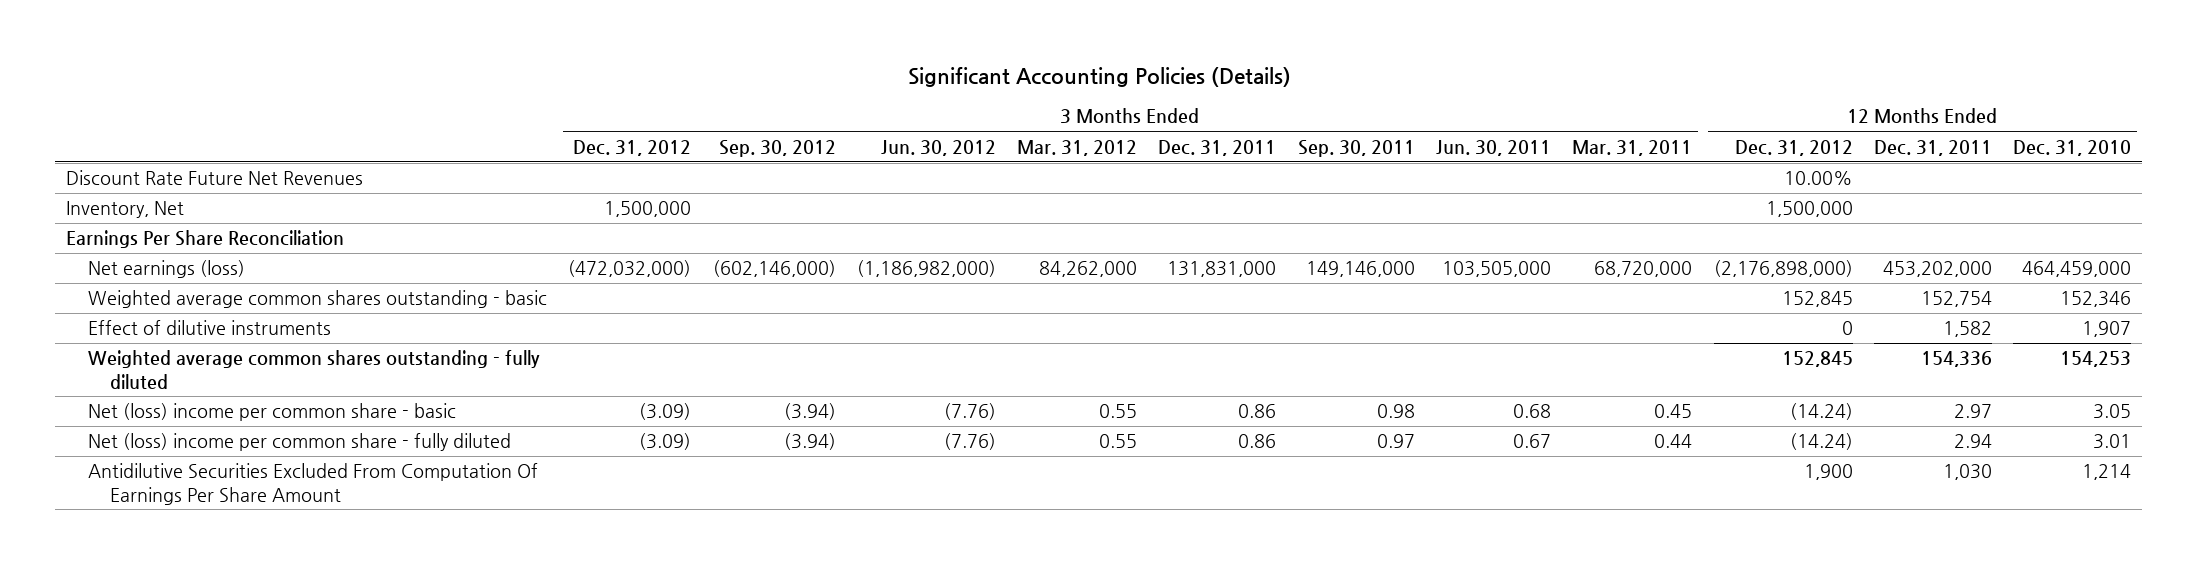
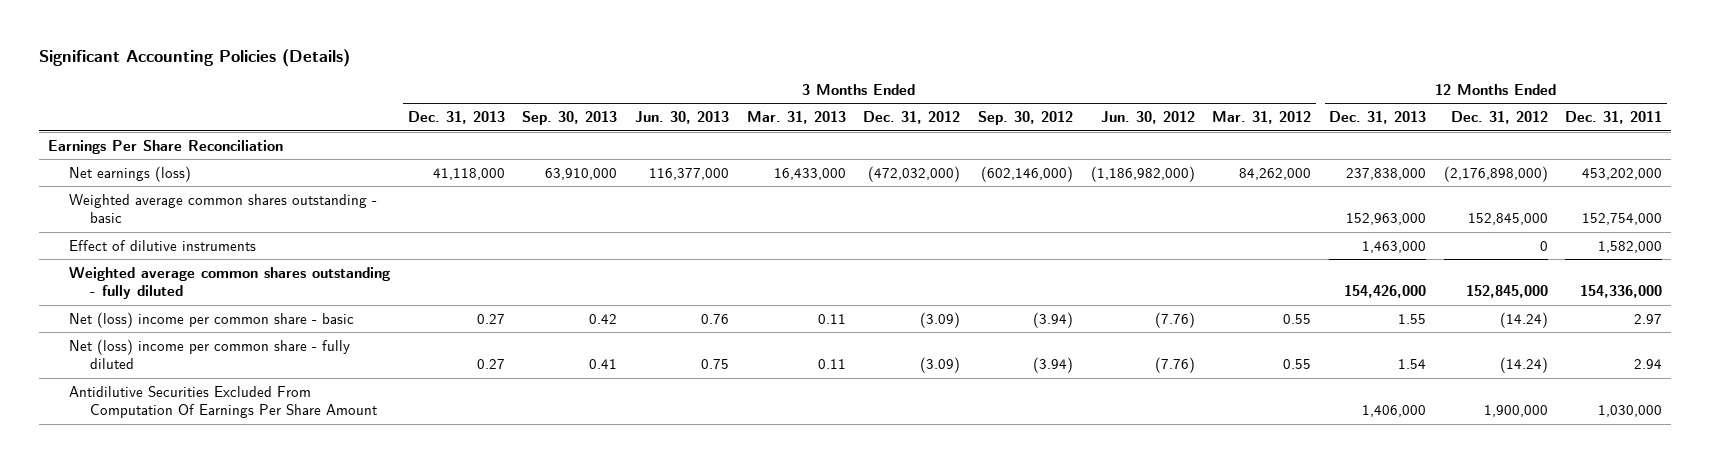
[1158,139,1277,156] Dec. 31, 2011 -> none
[1297,139,1415,157] Sep. 30, 2011 -> none
[1436,139,1552,156] Jun. 30, 2011 -> none
[1572,139,1693,156] Mar. 31, 2011 -> none
[2013,139,2132,156] Dec. 31, 2010 -> none
none -> [407,111,505,125] Dec. 31, 2013
none -> [522,111,618,126] Sep. 30, 2013
none -> [634,111,729,125] Jun. 30, 2013
none -> [746,111,846,125] Mar. 31, 2013
none -> [1328,111,1426,125] Dec. 31, 2013
[65,170,363,186] Discount Rate Future Net Revenues -> none
[65,201,184,219] Inventory, Net -> none
[1781,291,1853,308] 152,845 -> [1467,213,1548,226] 152,845,000
[1920,291,1992,308] 152,754 -> [1582,213,1663,226] 152,754,000
[1942,321,1992,338] 1,582 -> [1598,240,1663,253] 1,582,000
[1781,351,1853,368] 152,845 -> [1465,285,1548,299] 152,845,000
[1920,351,1992,368] 154,336 -> [1580,285,1663,299] 154,336,000
[1803,464,1853,481] 1,900 -> [1483,405,1548,418] 1,900,000
[1942,464,1992,481] 1,030 -> [1598,405,1663,418] 1,030,000

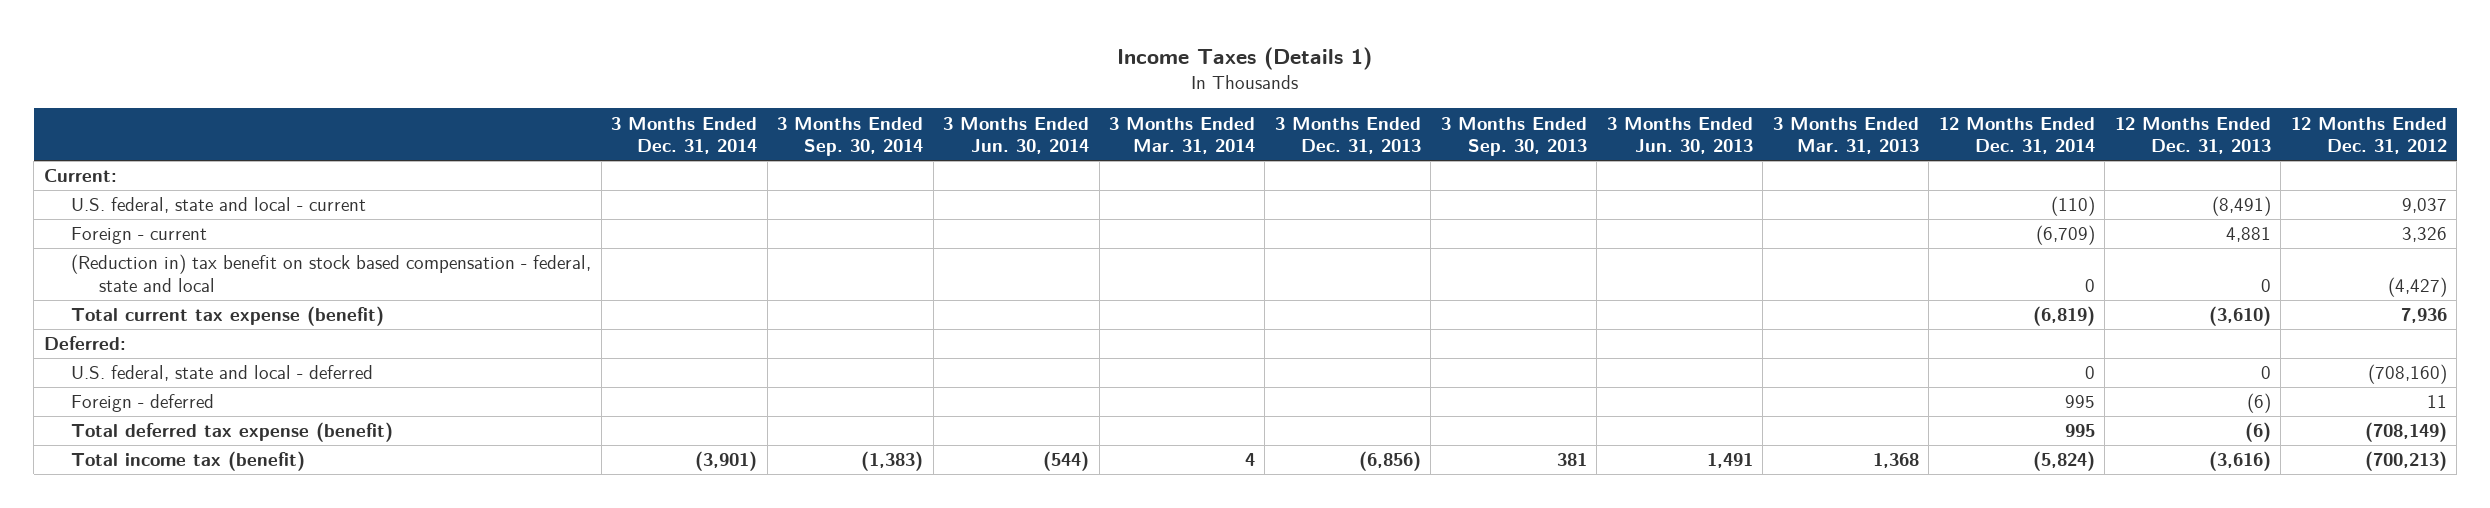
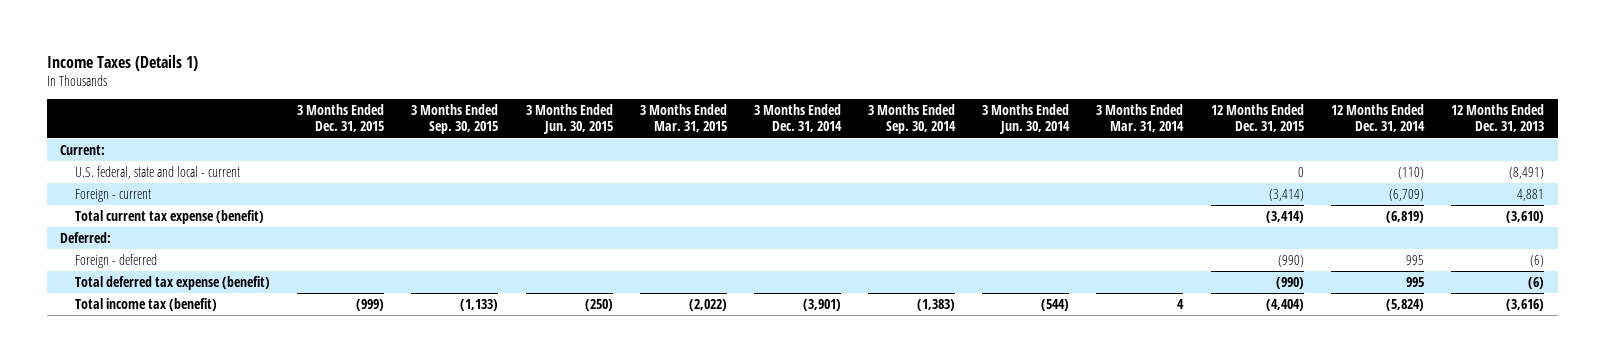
[1274,116,1421,155] 3 Months Ended Dec. 31, 2013 -> none
[1440,116,1587,157] 3 Months Ended Sep. 30, 2013 -> none
[1606,116,1753,155] 3 Months Ended Jun. 30, 2013 -> none
[1772,116,1919,155] 3 Months Ended Mar. 31, 2013 -> none
[2290,116,2447,155] 12 Months Ended Dec. 31, 2012 -> none
none -> [297,103,385,133] 3 Months Ended Dec. 31, 2015
none -> [411,103,499,135] 3 Months Ended Sep. 30, 2015
none -> [525,103,613,135] 3 Months Ended Jun. 30, 2015
none -> [639,103,727,133] 3 Months Ended Mar. 31, 2015
none -> [1210,103,1304,133] 12 Months Ended Dec. 31, 2015
[71,254,592,292] (Reduction in) tax benefit on stock based compensation - federal, state and local -> none
[71,365,374,382] U.S. federal, state and local - deferred -> none

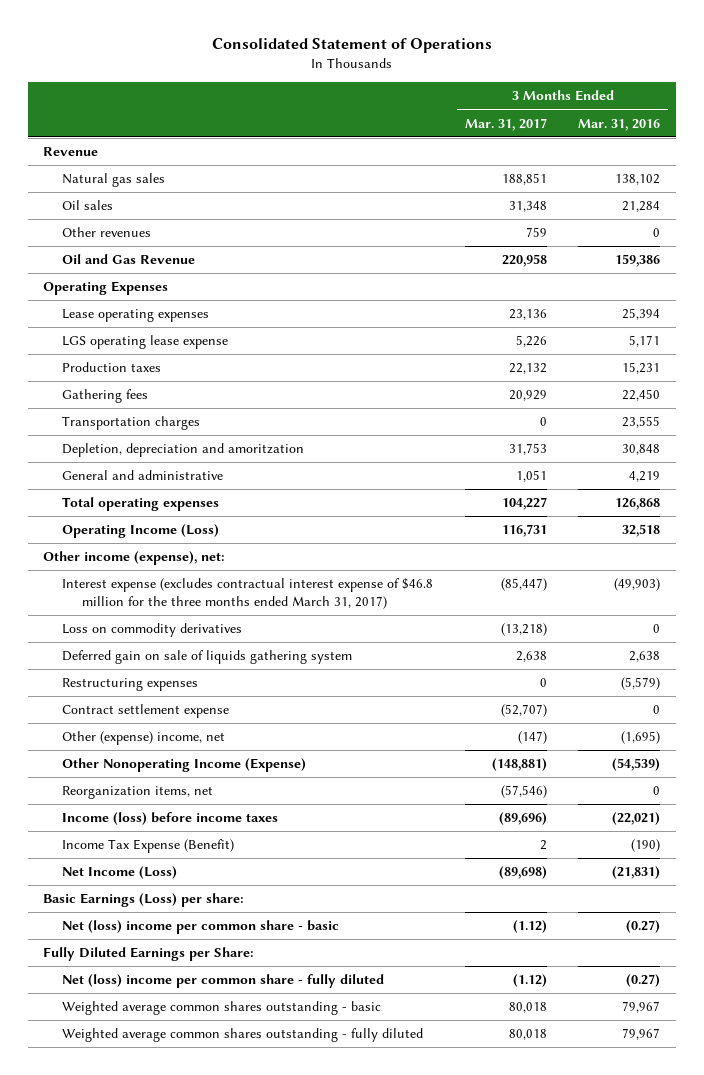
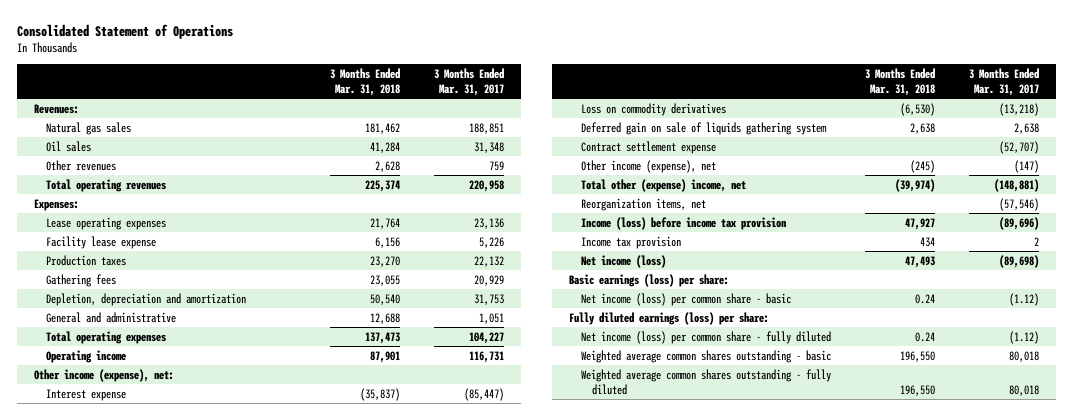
[578,118,661,131] Mar. 31, 2016 -> none
none -> [329,68,400,96] 3 Months Ended Mar. 31, 2018
[43,147,99,157] Revenue -> [33,103,79,114] Revenues:
[62,254,196,265] Oil and Gas Revenue -> [45,178,166,192] Total operating revenues
[43,281,169,296] Operating Expenses -> [33,198,79,211] Expenses:
[62,335,229,350] LGS operating lease expense -> [45,235,156,249] Facility lease expense
[62,416,201,431] Transportation charges -> none
[62,443,305,458] Depletion, depreciation and amoritzation -> [45,292,246,306] Depletion, depreciation and amortization
[62,524,220,539] Operating Income (Loss) -> [45,349,126,363] Operating income
[62,578,434,609] Interest expense (excludes contractual interest expense of $46.8 million for the three months ended March 31, 2017) -> [45,388,126,401] Interest expense
[62,678,199,692] Restructuring expenses -> none
[62,731,226,746] Other (expense) income, net -> [580,159,716,173] Other income (expense), net
[62,758,307,773] Other Nonoperating Income (Expense) -> [580,178,746,192] Total other (expense) income, net
[62,812,279,826] Income (loss) before income taxes -> [580,216,786,230] Income (loss) before income tax provision
[62,839,235,854] Income Tax Expense (Benefit) -> [580,235,681,249] Income tax provision
[62,866,178,880] Net Income (Loss) -> [580,254,666,268] Net income (loss)
[43,893,245,908] Basic Earnings (Loss) per share: -> [568,273,729,287] Basic earnings (loss) per share:
[62,920,340,935] Net (loss) income per common share - basic -> [580,292,791,306] Net income (loss) per common share - basic
[43,947,255,962] Fully Diluted Earnings per Share: -> [568,311,769,325] Fully diluted earnings (loss) per share:
[62,974,385,989] Net (loss) income per common share - fully diluted -> [580,330,831,344] Net income (loss) per common share - fully diluted

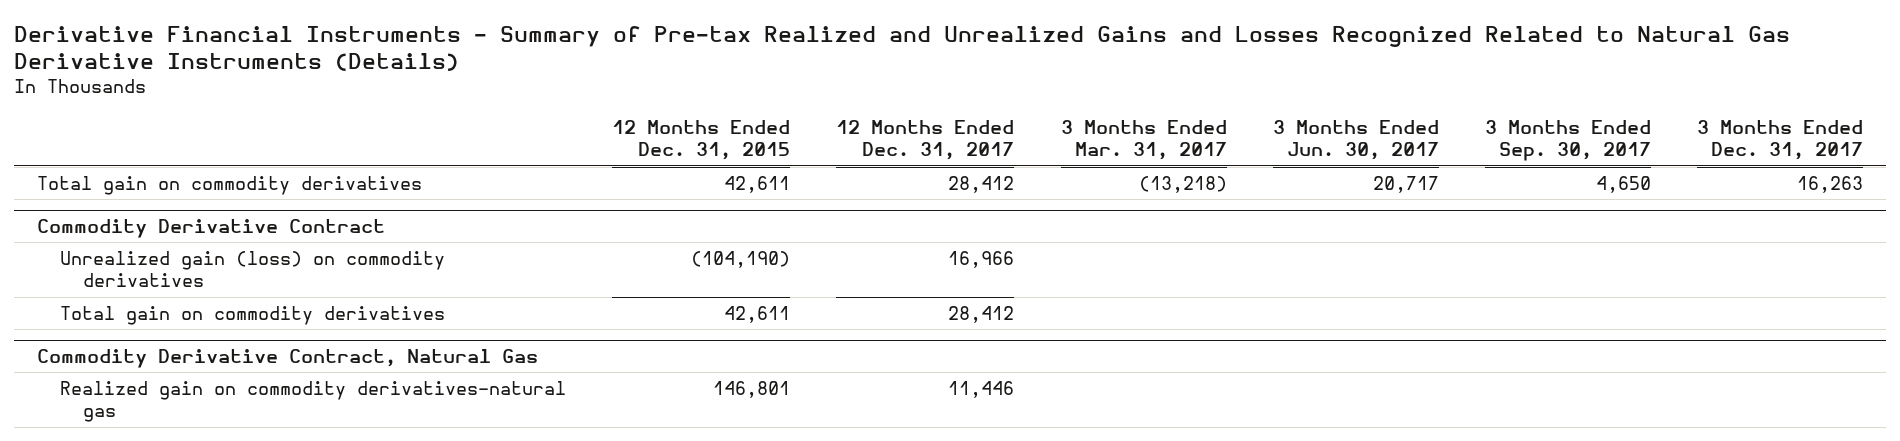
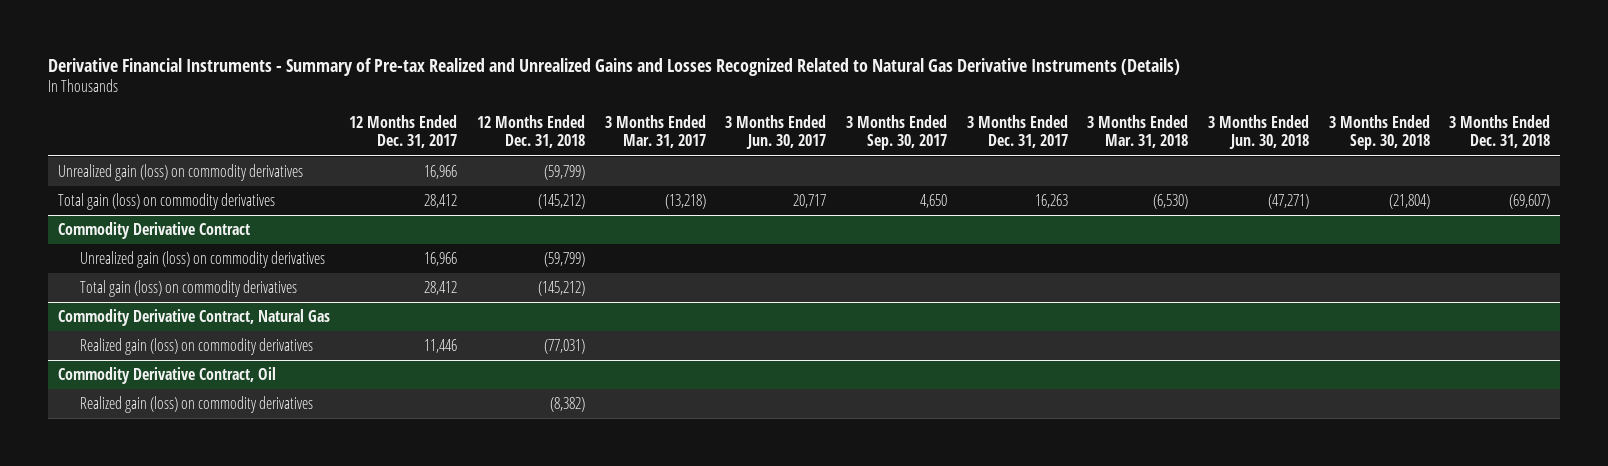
[612,119,791,161] 12 Months Ended Dec. 31, 2015 -> none
none -> [477,114,586,149] 12 Months Ended Dec. 31, 2018
none -> [1087,114,1189,149] 3 Months Ended Mar. 31, 2018
none -> [1208,114,1310,150] 3 Months Ended Jun. 30, 2018
none -> [1328,114,1430,151] 3 Months Ended Sep. 30, 2018
none -> [1449,114,1551,149] 3 Months Ended Dec. 31, 2018
none -> [57,164,303,182] Unrealized gain (loss) on commodity derivatives
[37,175,423,195] Total gain on commodity derivatives -> [57,193,275,211] Total gain (loss) on commodity derivatives
[60,305,446,325] Total gain on commodity derivatives -> [80,280,298,298] Total gain (loss) on commodity derivatives
[60,380,567,423] Realized gain on commodity derivatives-natural gas -> [80,338,314,356] Realized gain (loss) on commodity derivatives
none -> [57,367,276,385] Commodity Derivative Contract, Oil
none -> [80,396,314,414] Realized gain (loss) on commodity derivatives

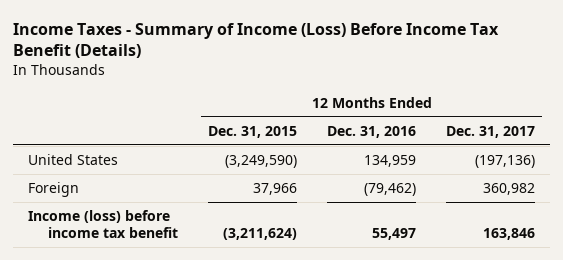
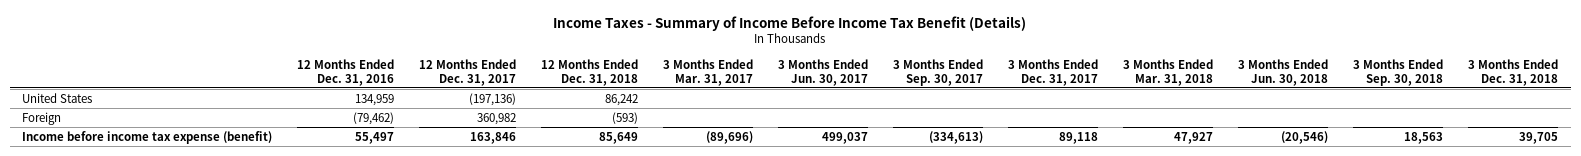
[13,22,500,59] Income Taxes - Summary of Income (Loss) Before Income Tax Benefit (Details) -> [553,15,1027,31] Income Taxes - Summary of Income Before Income Tax Benefit (Details)
[208,125,298,138] Dec. 31, 2015 -> none
none -> [541,58,639,86] 12 Months Ended Dec. 31, 2018
none -> [663,58,754,86] 3 Months Ended Mar. 31, 2017
none -> [778,58,869,86] 3 Months Ended Jun. 30, 2017
none -> [893,58,984,86] 3 Months Ended Sep. 30, 2017
none -> [1008,58,1099,86] 3 Months Ended Dec. 31, 2017
none -> [1123,58,1214,86] 3 Months Ended Mar. 31, 2018
none -> [1238,58,1329,86] 3 Months Ended Jun. 30, 2018
none -> [1353,58,1444,86] 3 Months Ended Sep. 30, 2018
none -> [1468,58,1559,86] 3 Months Ended Dec. 31, 2018
[28,209,179,239] Income (loss) before income tax benefit -> [22,130,273,144] Income before income tax expense (benefit)

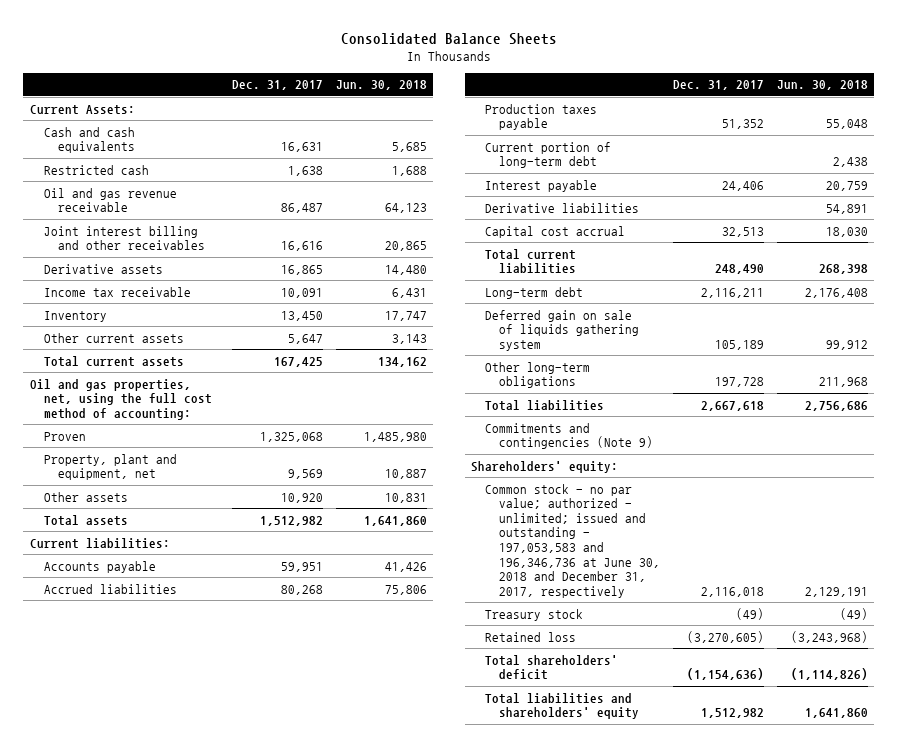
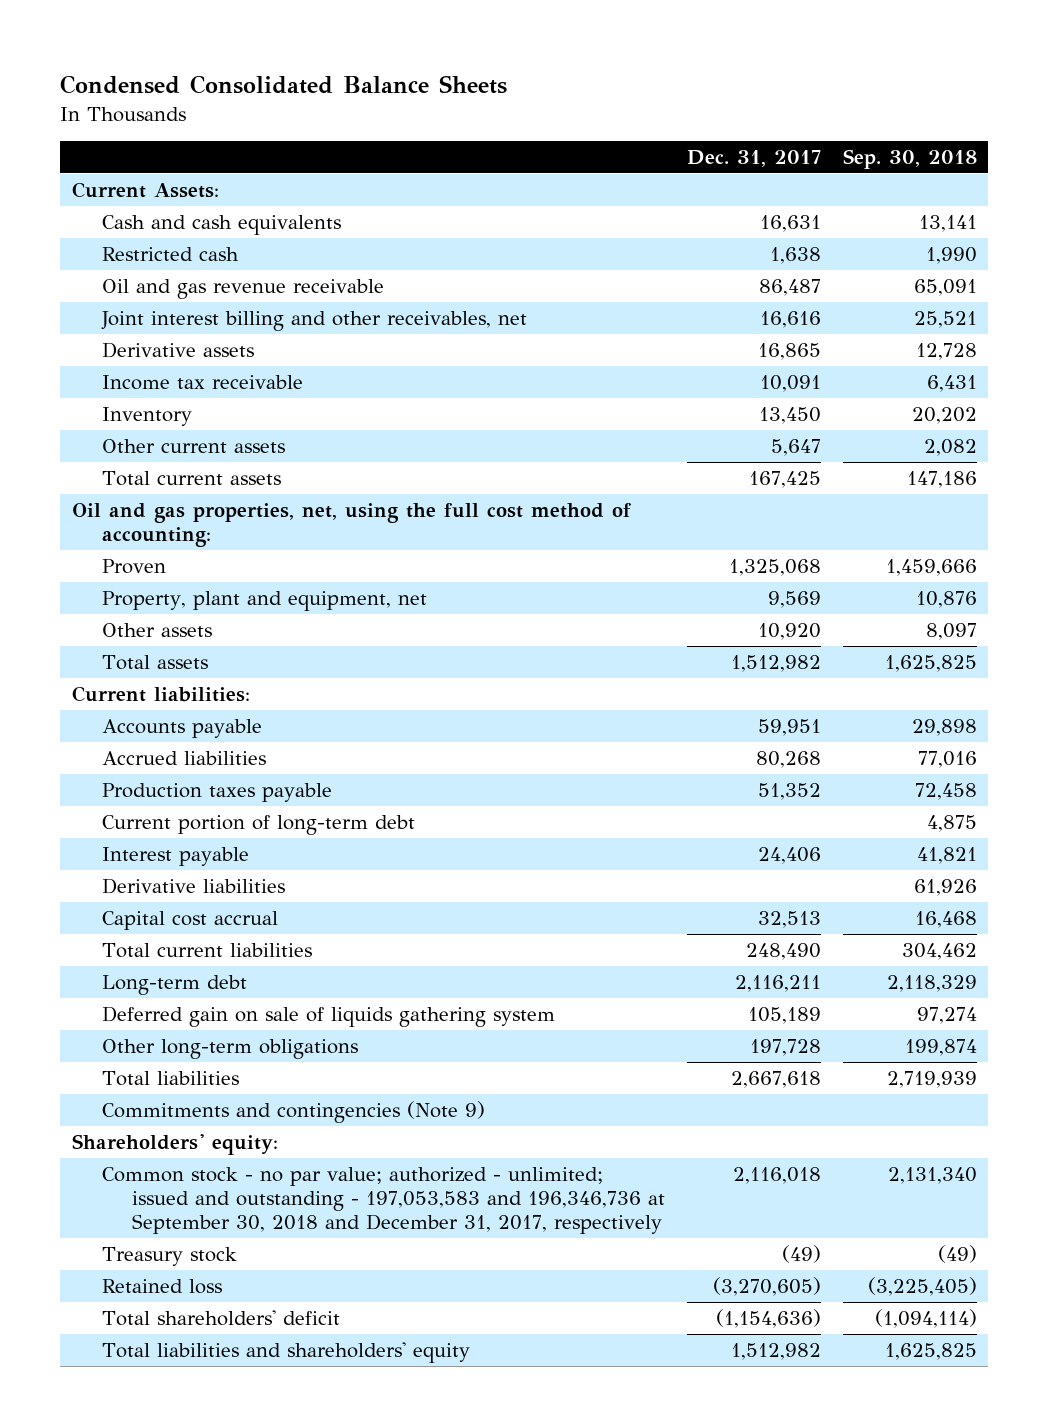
[340,32,557,45] Consolidated Balance Sheets -> [60,74,508,94] Condensed Consolidated Balance Sheets
[335,80,427,91] Jun. 30, 2018 -> none
none -> [842,149,977,170] Sep. 30, 2018
[43,225,205,251] Joint interest billing and other receivables -> [100,310,527,331] Joint interest billing and other receivables, net
[485,483,661,598] Common stock - no par value; authorized - unlimited; issued and outstanding - 197,053,583 and 196,346,736 at June 30, 2018 and December 31, 2017, respectively -> [101,1166,665,1235] Common stock - no par value; authorized - unlimited; issued and outstanding - 197,053,583 and 196,346,736 at September 30, 2018 and December 31, 2017, respectively

